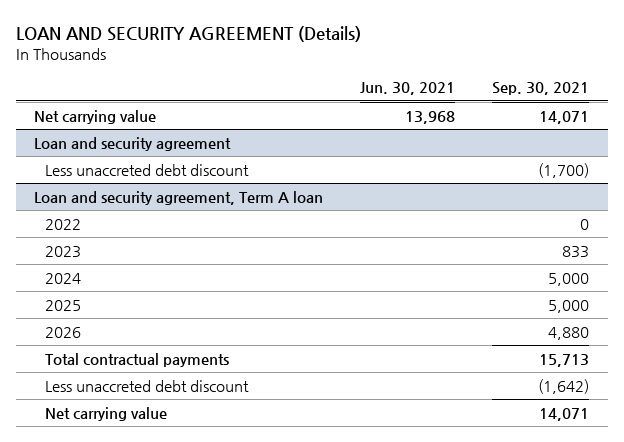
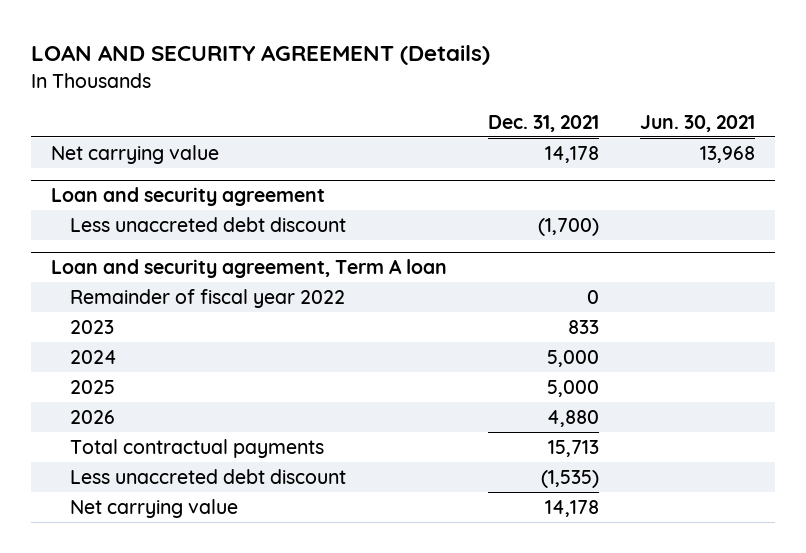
[492,82,590,96] Sep. 30, 2021 -> none
none -> [488,114,600,132] Dec. 31, 2021
[44,218,81,230] 2022 -> [69,288,345,308] Remainder of fiscal year 2022

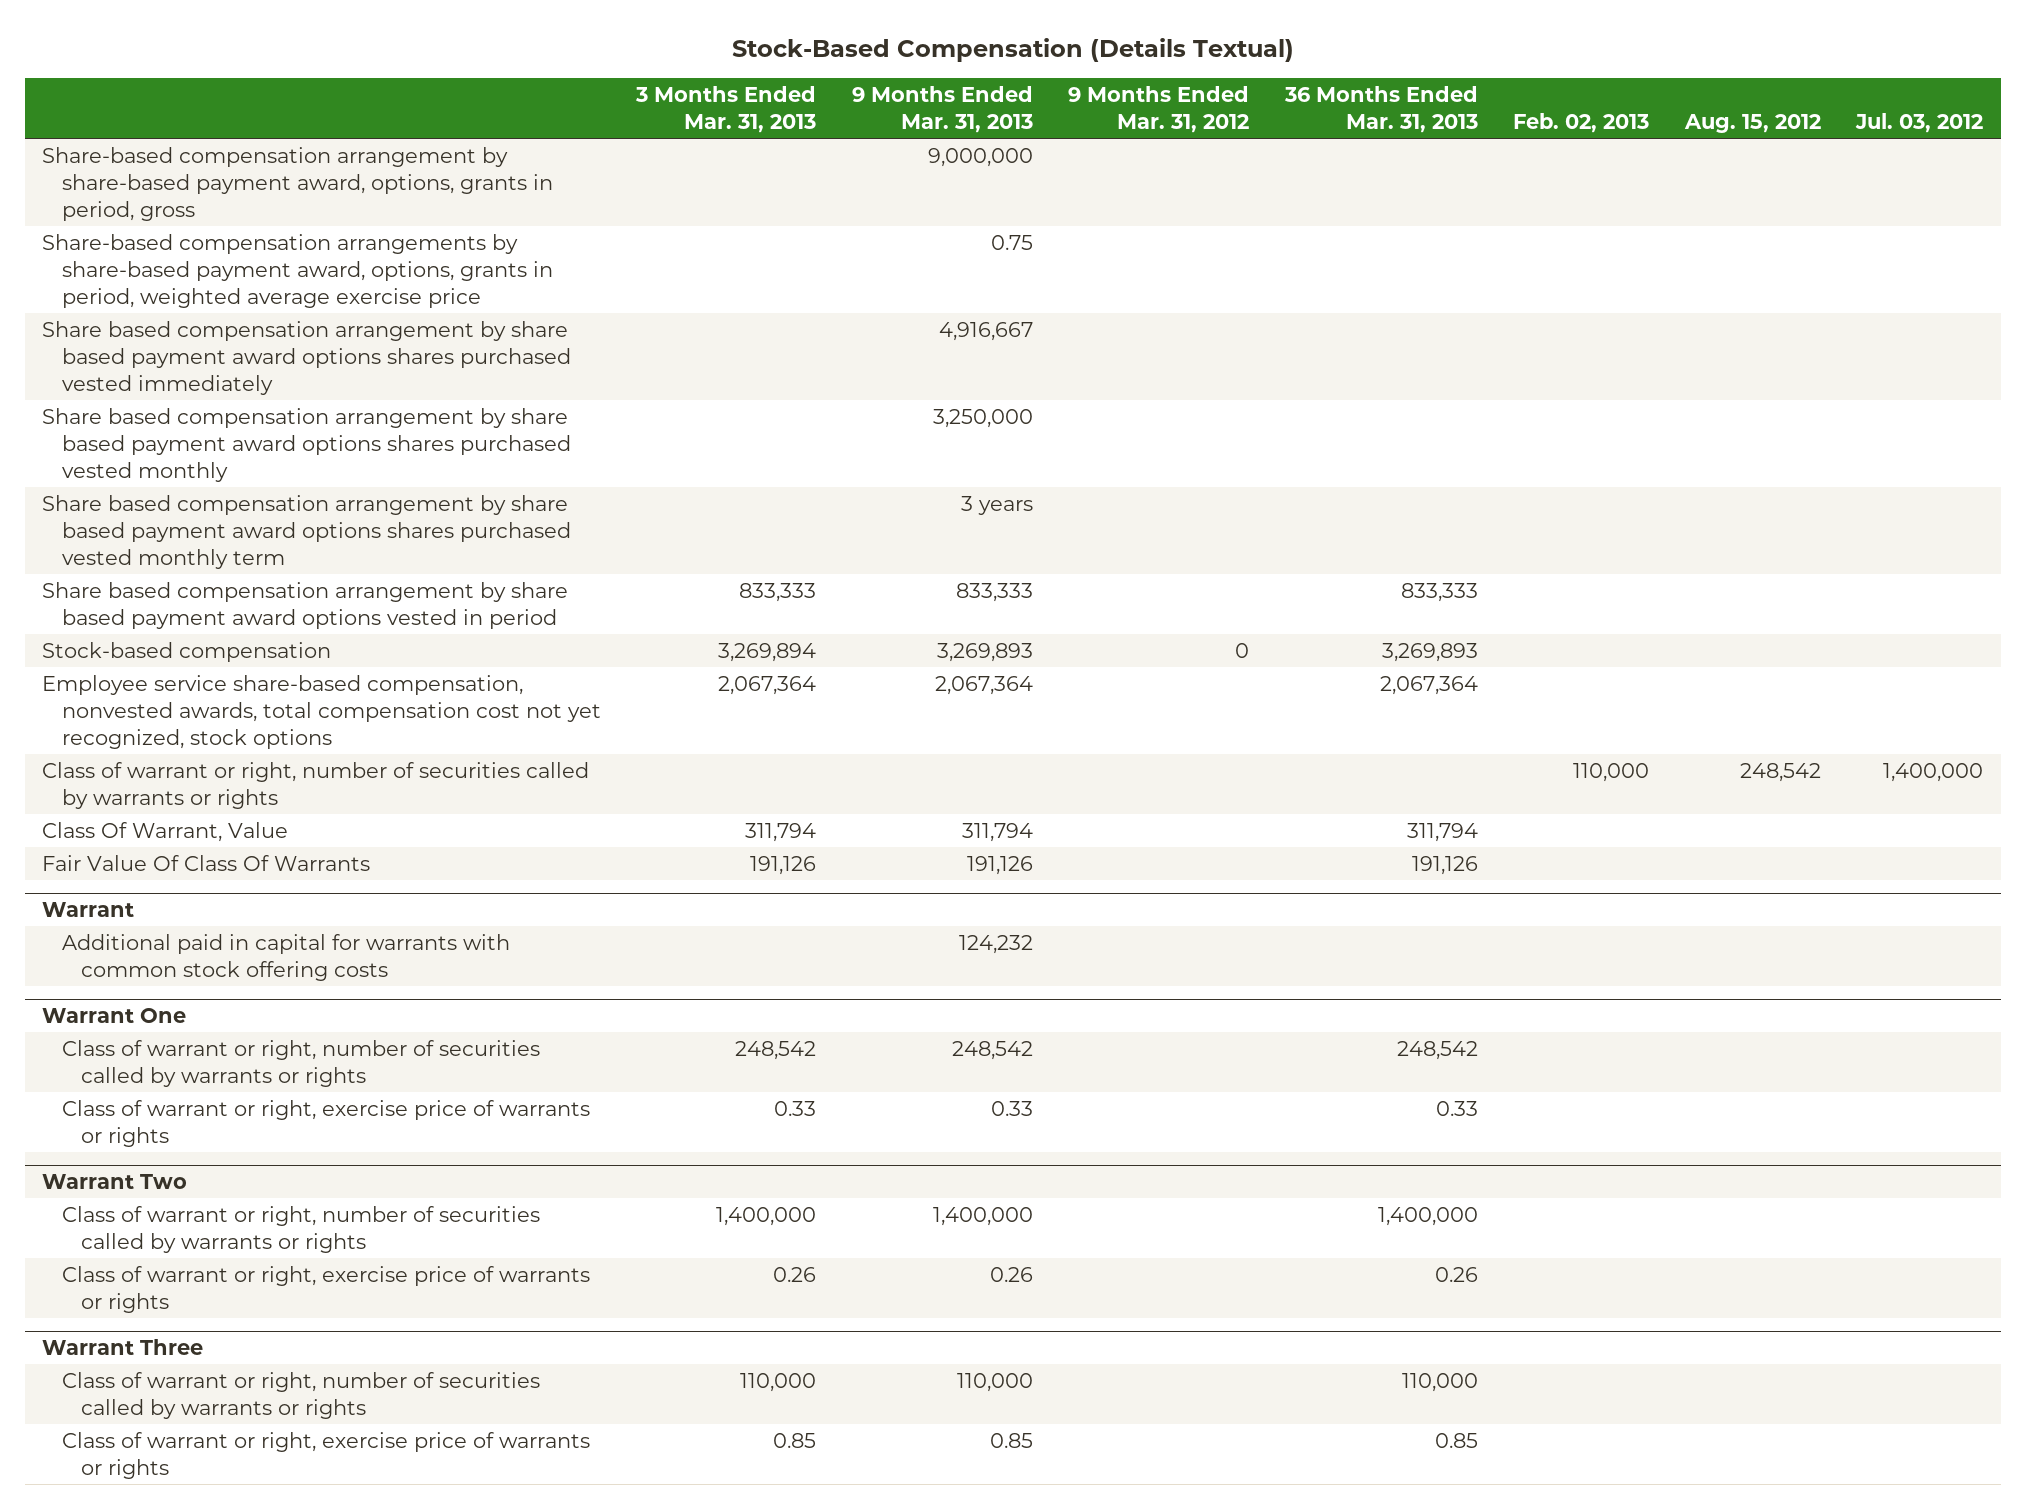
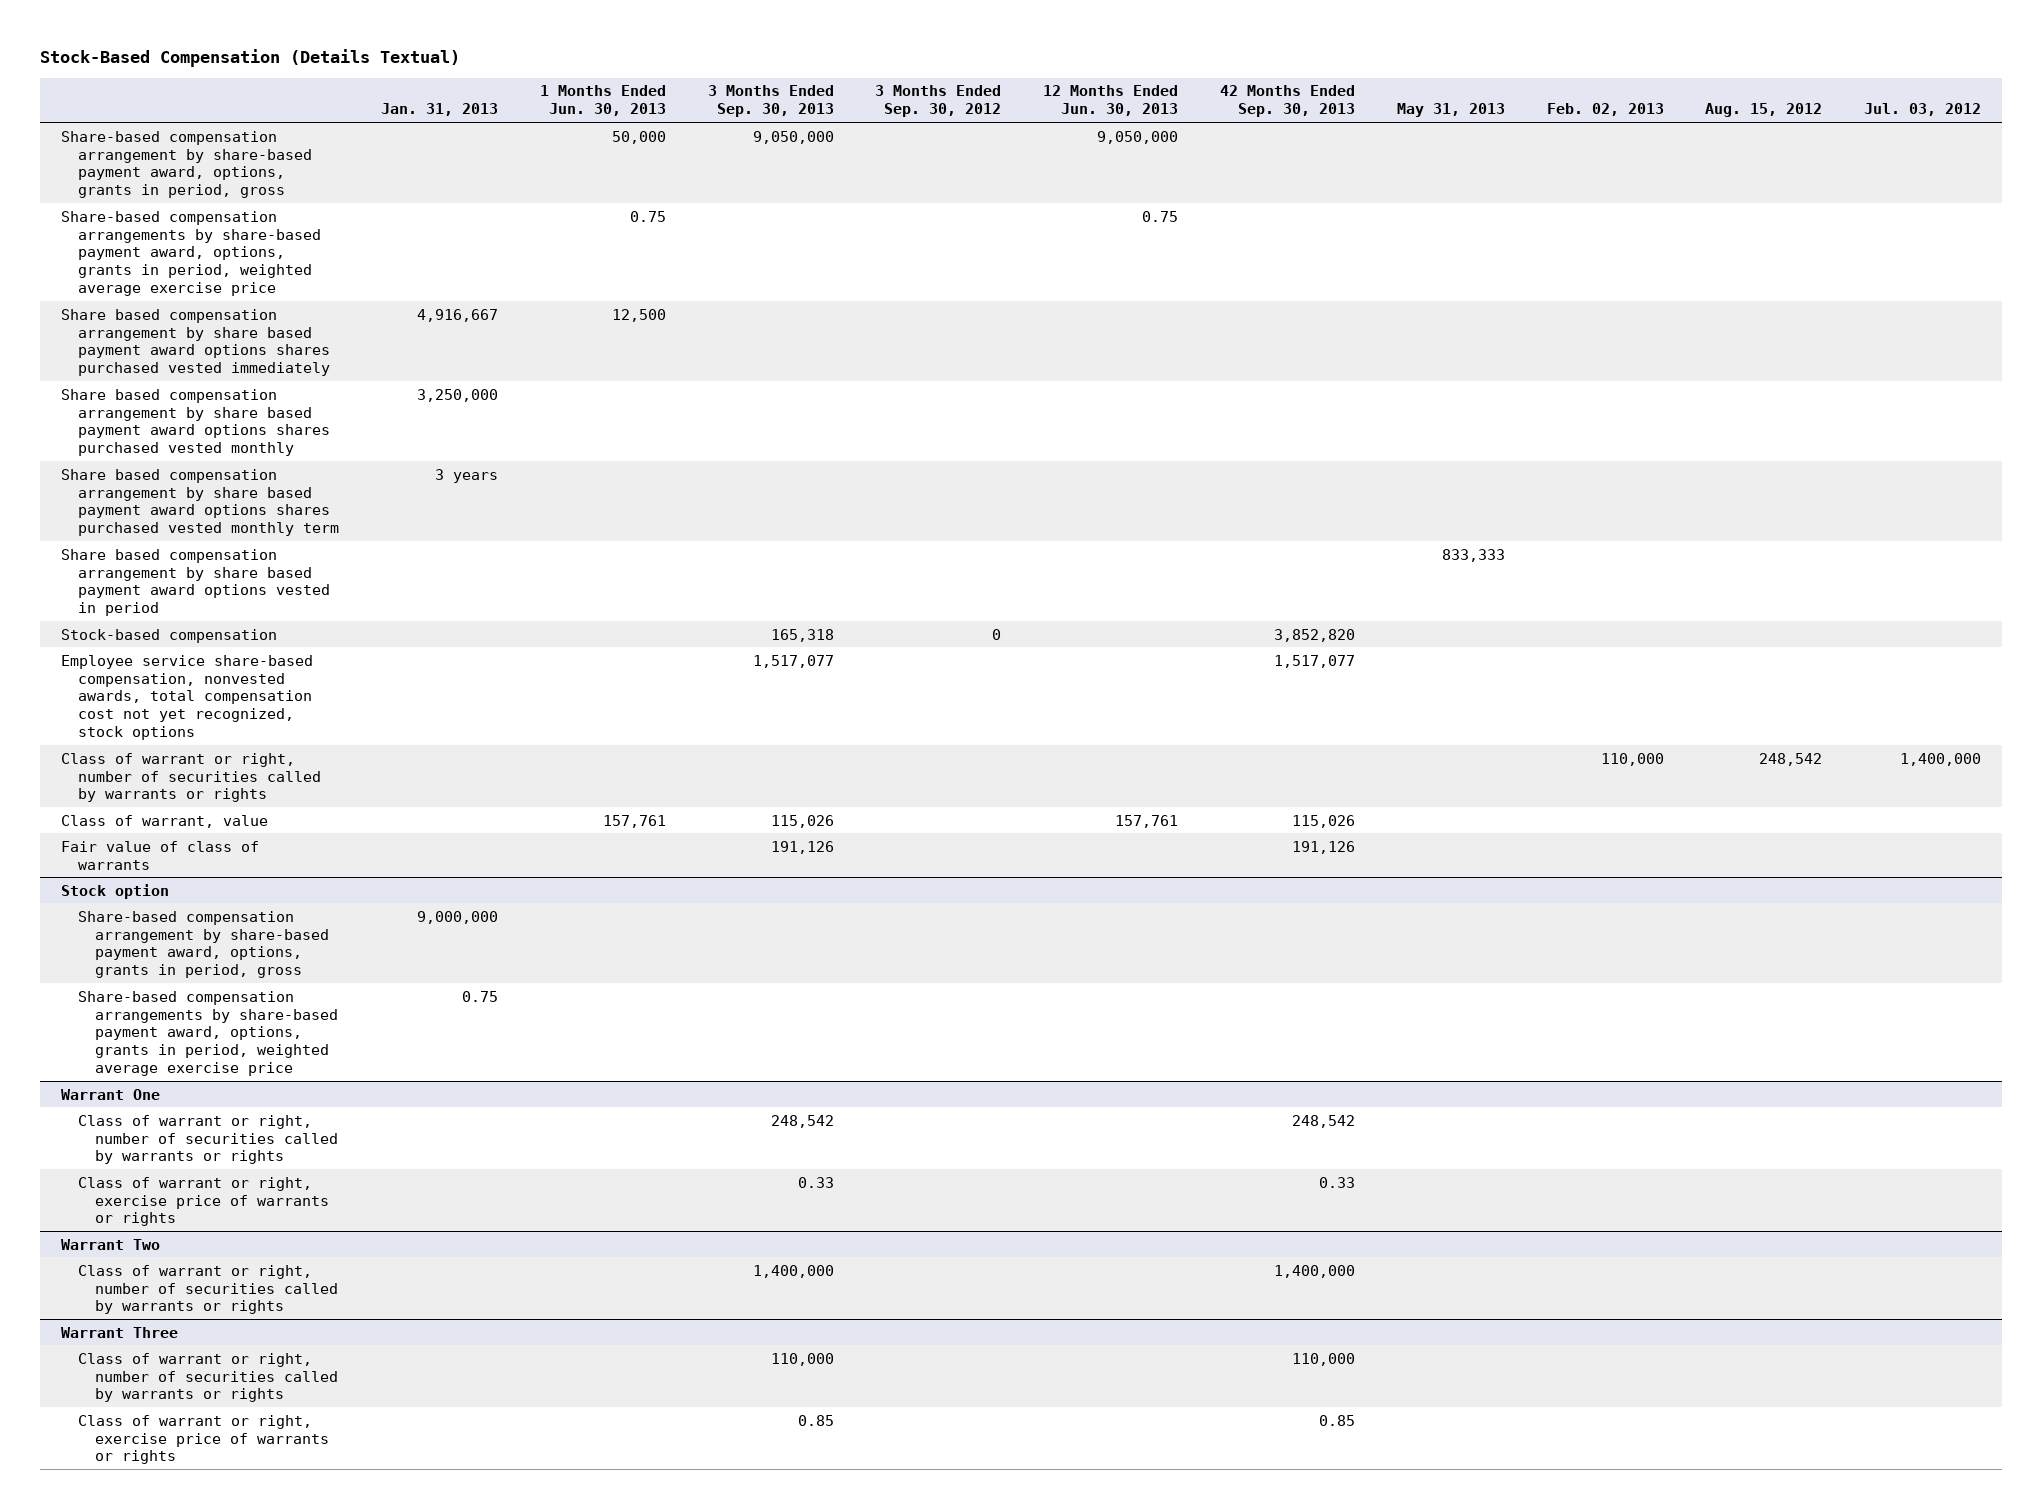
[635,86,817,134] 3 Months Ended Mar. 31, 2013 -> none
[851,86,1033,134] 9 Months Ended Mar. 31, 2013 -> none
[1068,86,1250,134] 9 Months Ended Mar. 31, 2012 -> none
[1283,86,1478,134] 36 Months Ended Mar. 31, 2013 -> none
none -> [380,103,498,117] Jan. 31, 2013
none -> [539,85,666,117] 1 Months Ended Jun. 30, 2013
none -> [707,85,834,118] 3 Months Ended Sep. 30, 2013
none -> [875,85,1002,118] 3 Months Ended Sep. 30, 2012
none -> [1043,85,1179,117] 12 Months Ended Jun. 30, 2013
none -> [1219,85,1355,118] 42 Months Ended Sep. 30, 2013
none -> [1396,103,1505,118] May 31, 2013
[42,902,135,918] Warrant -> none
[61,933,510,981] Additional paid in capital for warrants with common stock offering costs -> none
[42,821,289,842] Class Of Warrant, Value -> [61,814,269,828] Class of warrant, value
[42,854,371,871] Fair Value Of Class Of Warrants -> [61,840,260,870] Fair value of class of warrants
none -> [61,883,170,899] Stock option
none -> [78,910,330,979] Share-based compensation arrangement by share-based payment award, options, grants in period, gross
none -> [78,990,339,1077] Share-based compensation arrangements by share-based payment award, options, grants in period, weighted average exercise price
[61,1265,590,1313] Class of warrant or right, exercise price of warrants or rights -> none

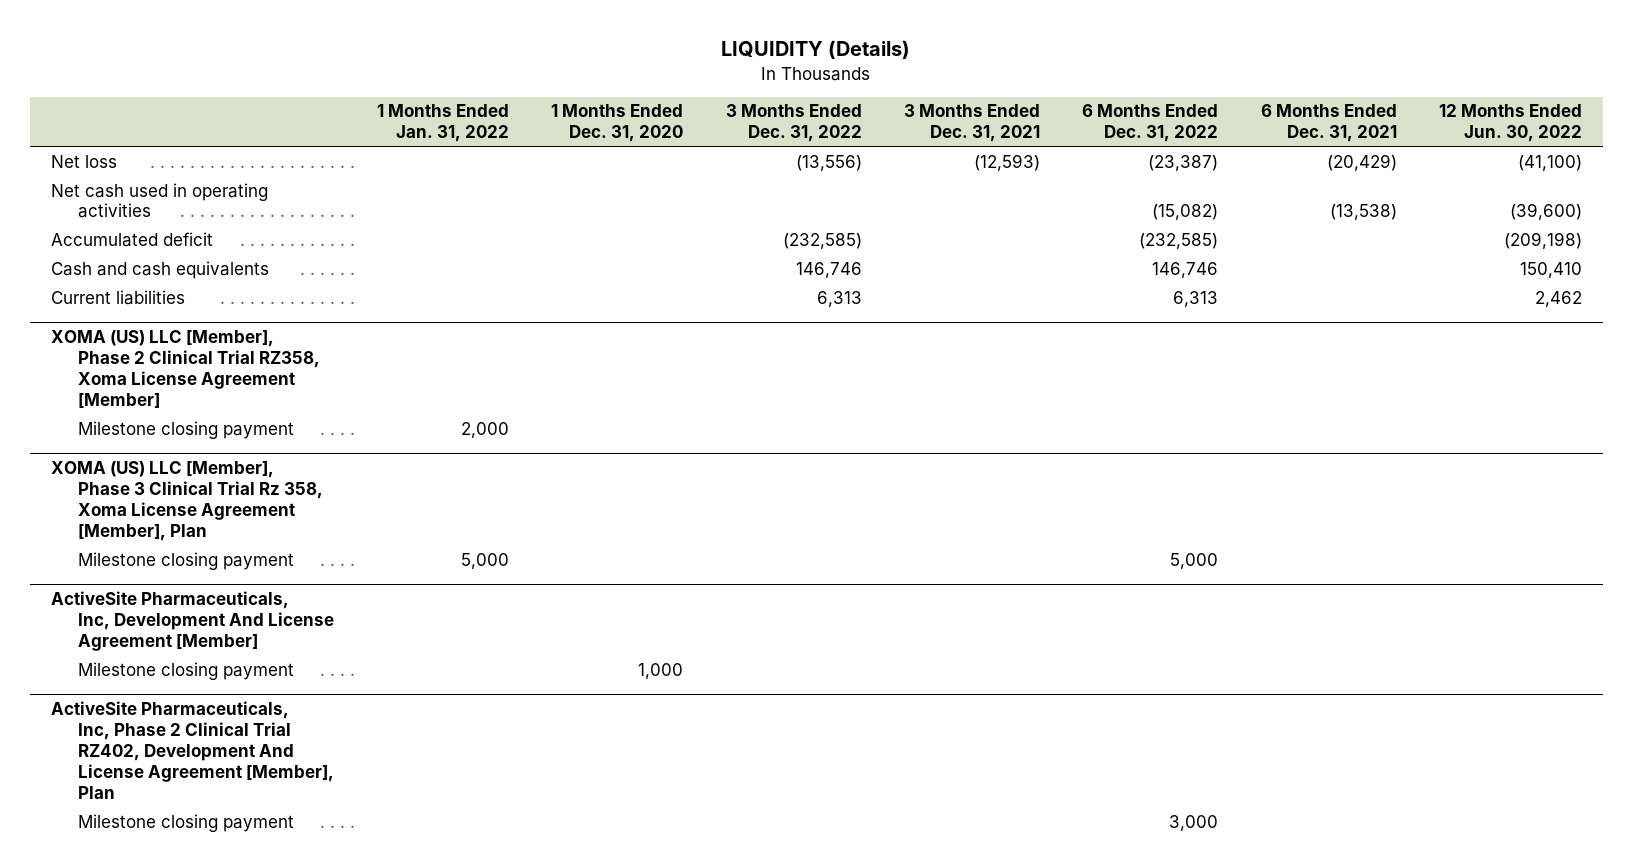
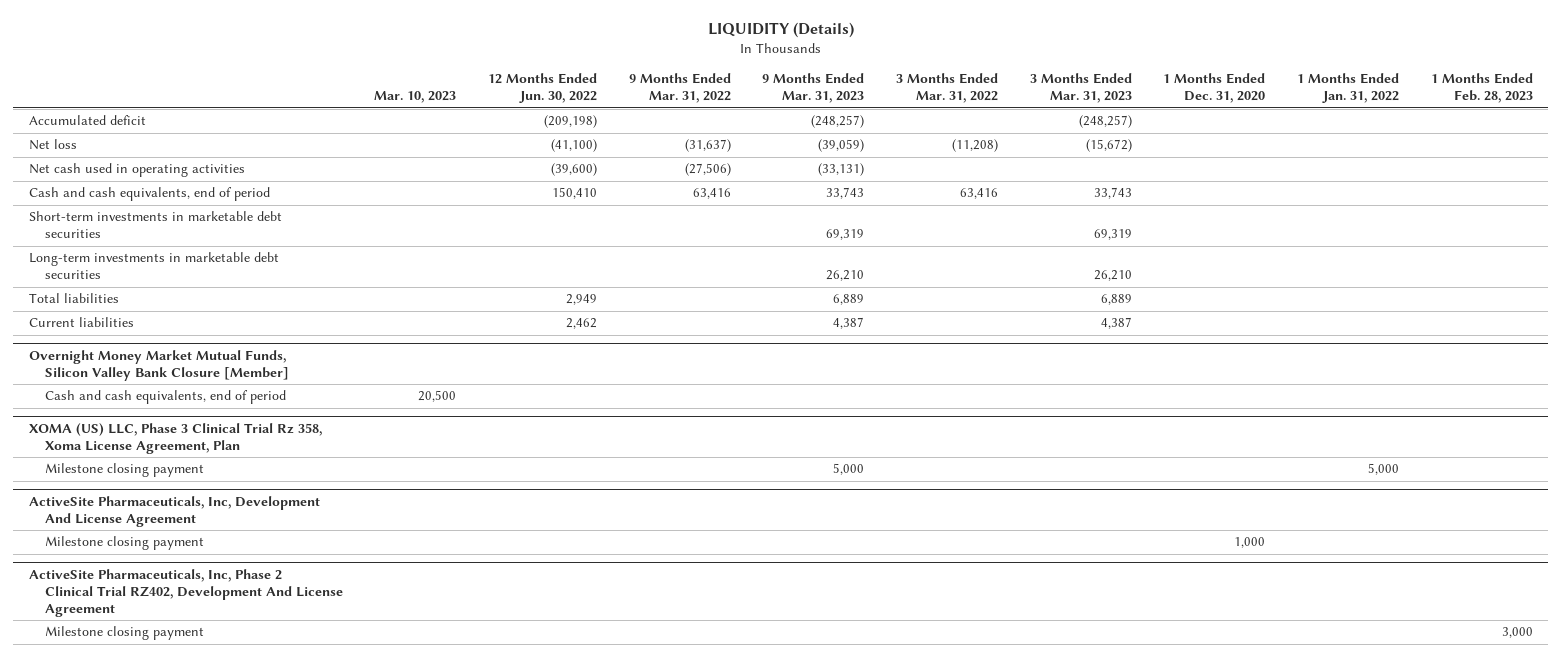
[725,104,862,143] 3 Months Ended Dec. 31, 2022 -> none
[903,104,1040,143] 3 Months Ended Dec. 31, 2021 -> none
[1082,104,1219,143] 6 Months Ended Dec. 31, 2022 -> none
[1260,104,1397,143] 6 Months Ended Dec. 31, 2021 -> none
none -> [374,91,457,104] Mar. 10, 2023
none -> [628,73,731,104] 9 Months Ended Mar. 31, 2022
none -> [762,73,865,104] 9 Months Ended Mar. 31, 2023
none -> [895,73,998,104] 3 Months Ended Mar. 31, 2022
none -> [1029,73,1132,104] 3 Months Ended Mar. 31, 2023
none -> [1430,73,1533,104] 1 Months Ended Feb. 28, 2023
[50,231,213,247] Accumulated deficit -> [28,115,146,126] Accumulated deficit
[50,260,269,279] Cash and cash equivalents -> [28,187,270,202] Cash and cash equivalents, end of period
none -> [28,211,282,239] Short-term investments in marketable debt securities
none -> [28,252,279,280] Long-term investments in marketable debt securities
none -> [28,293,119,304] Total liabilities
[50,329,321,408] XOMA (US) LLC [Member], Phase 2 Clinical Trial RZ358, Xoma License Agreement [Member] -> none
[78,420,295,439] Milestone closing payment -> none
none -> [28,349,289,381] Overnight Money Market Mutual Funds, Silicon Valley Bank Closure [Member]
none -> [44,390,286,405] Cash and cash equivalents, end of period
[50,460,324,541] XOMA (US) LLC [Member], Phase 3 Clinical Trial Rz 358, Xoma License Agreement [Member], Plan -> [28,422,322,454] XOMA (US) LLC, Phase 3 Clinical Trial Rz 358, Xoma License Agreement, Plan
[50,590,335,651] ActiveSite Pharmaceuticals, Inc, Development And License Agreement [Member] -> [28,495,320,527] ActiveSite Pharmaceuticals, Inc, Development And License Agreement
[50,700,335,799] ActiveSite Pharmaceuticals, Inc, Phase 2 Clinical Trial RZ402, Development And License Agreement [Member], Plan -> [28,568,343,617] ActiveSite Pharmaceuticals, Inc, Phase 2 Clinical Trial RZ402, Development And License Agreement

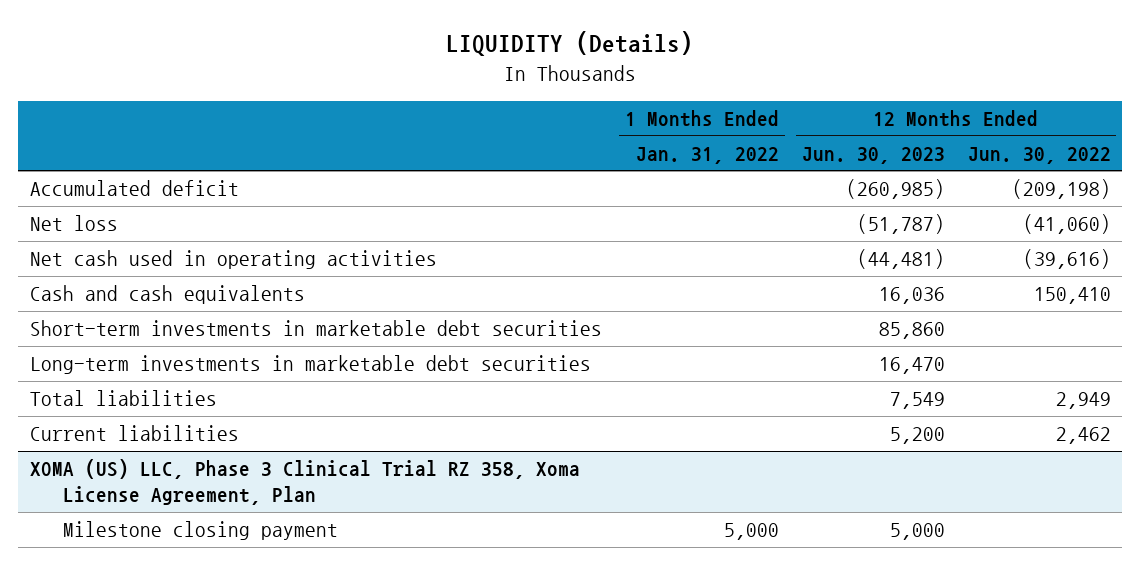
[374,91,457,104] Mar. 10, 2023 -> none
[628,73,731,104] 9 Months Ended Mar. 31, 2022 -> none
[762,73,865,104] 9 Months Ended Mar. 31, 2023 -> none
[895,73,998,104] 3 Months Ended Mar. 31, 2022 -> none
[1029,73,1132,104] 3 Months Ended Mar. 31, 2023 -> none
[1163,73,1266,104] 1 Months Ended Dec. 31, 2020 -> none
[1430,73,1533,104] 1 Months Ended Feb. 28, 2023 -> none
none -> [801,146,945,164] Jun. 30, 2023
[550,139,597,153] (41,100) -> [1022,214,1111,235] (41,060)
[550,163,597,177] (39,600) -> [1022,249,1111,270] (39,616)
[28,187,270,202] Cash and cash equivalents, end of period -> [29,285,305,305] Cash and cash equivalents
[28,349,289,381] Overnight Money Market Mutual Funds, Silicon Valley Bank Closure [Member] -> none
[44,390,286,405] Cash and cash equivalents, end of period -> none
[28,422,322,454] XOMA (US) LLC, Phase 3 Clinical Trial Rz 358, Xoma License Agreement, Plan -> [29,459,580,506] XOMA (US) LLC, Phase 3 Clinical Trial RZ 358, Xoma License Agreement, Plan
[28,495,320,527] ActiveSite Pharmaceuticals, Inc, Development And License Agreement -> none
[44,536,204,551] Milestone closing payment -> none
[28,568,343,617] ActiveSite Pharmaceuticals, Inc, Phase 2 Clinical Trial RZ402, Development And License Agreement -> none
[44,626,204,641] Milestone closing payment -> none

